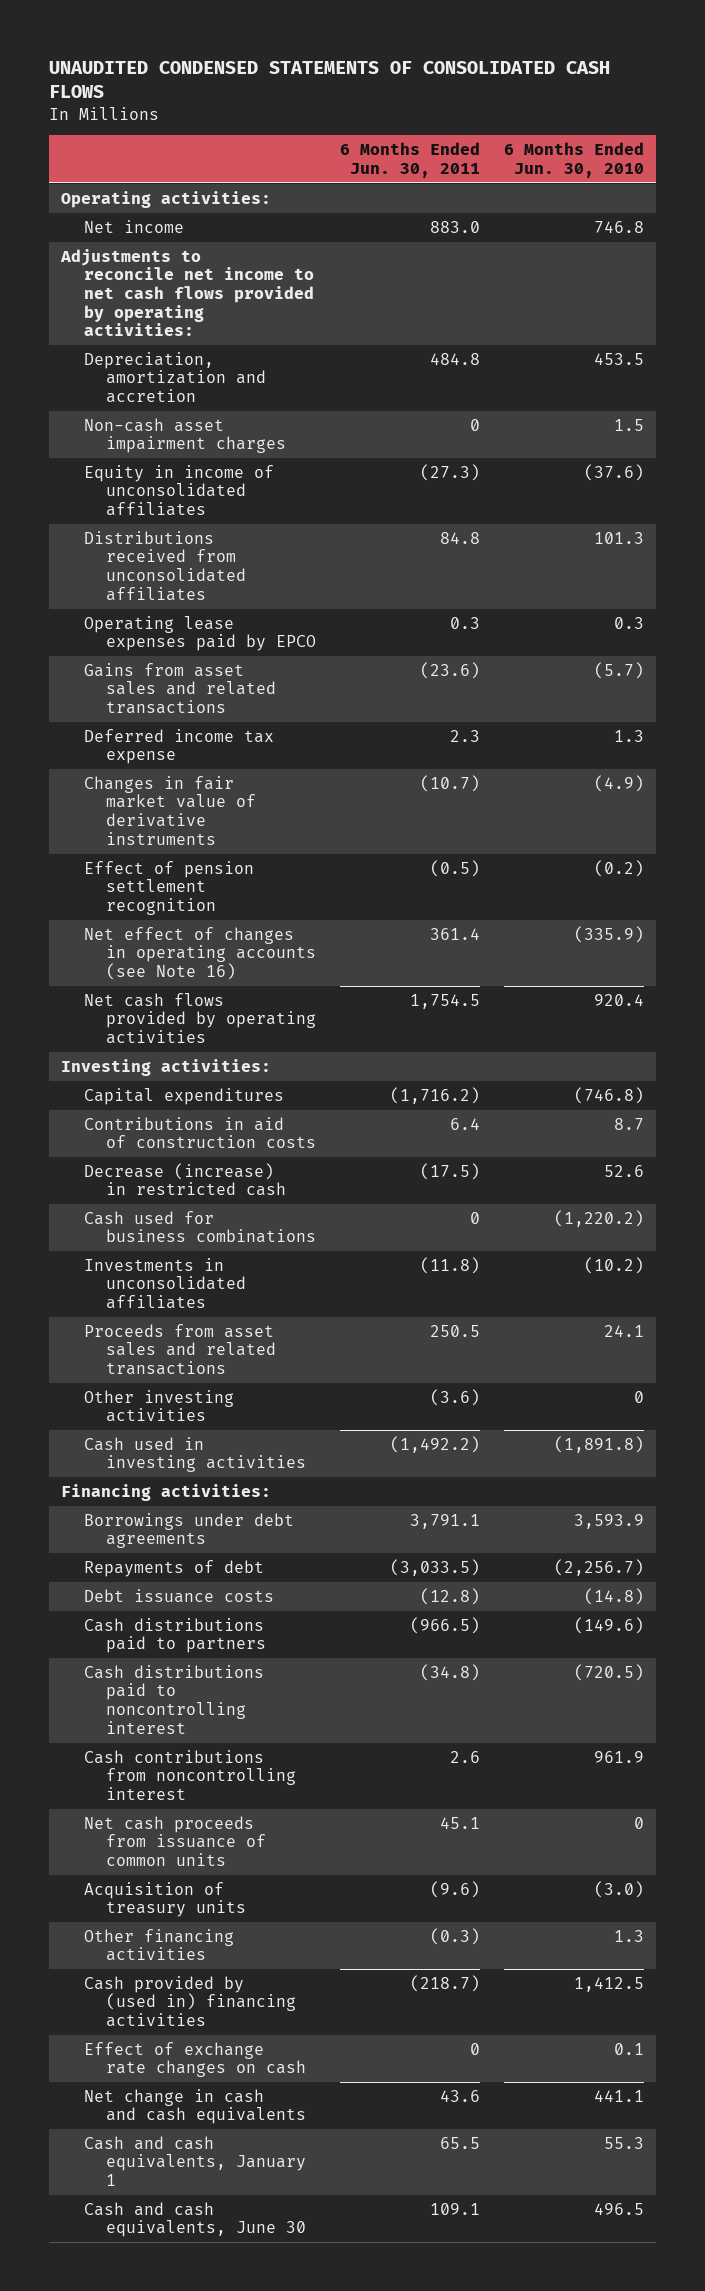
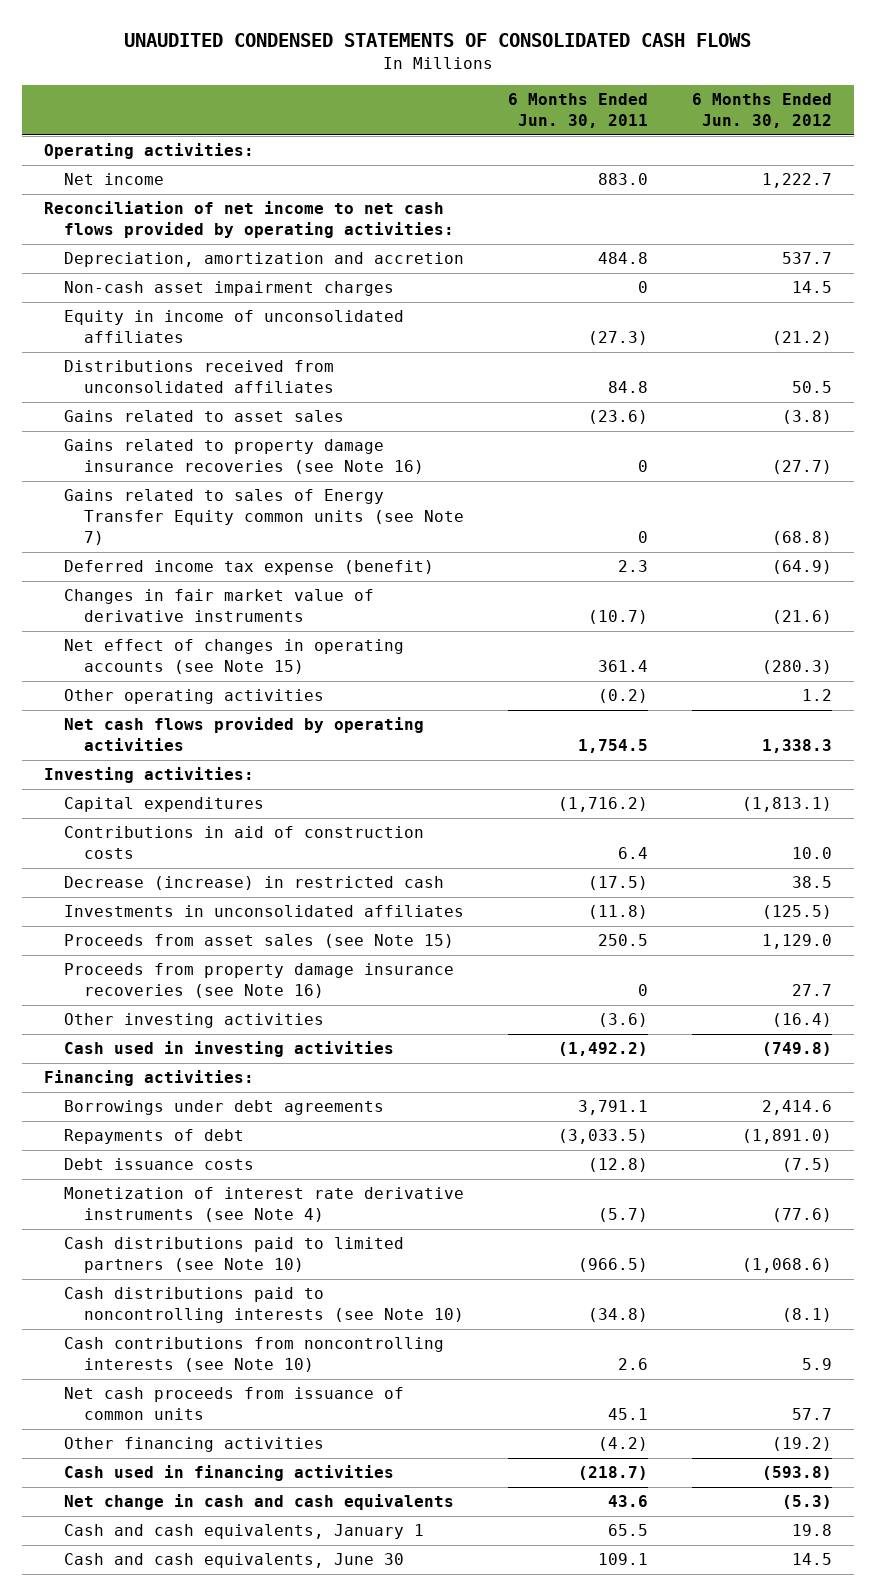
[503,142,644,178] 6 Months Ended Jun. 30, 2010 -> none
none -> [692,93,833,128] 6 Months Ended Jun. 30, 2012
[60,248,314,337] Adjustments to reconcile net income to net cash flows provided by operating activities: -> [44,201,454,239] Reconciliation of net income to net cash flows provided by operating activities:
[83,615,316,652] Operating lease expenses paid by EPCO -> none
[83,662,276,715] Gains from asset sales and related transactions -> [63,410,344,423] Gains related to asset sales
none -> [63,439,424,475] Gains related to property damage insurance recoveries (see Note 16)
none -> [63,489,464,545] Gains related to sales of Energy Transfer Equity common units (see Note 7)
[83,728,274,765] Deferred income tax expense -> [63,560,434,576] Deferred income tax expense (benefit)
[83,860,254,916] Effect of pension settlement recognition -> none
[83,926,316,981] Net effect of changes in operating accounts (see Note 16) -> [63,639,404,675] Net effect of changes in operating accounts (see Note 15)
none -> [63,689,324,705] Other operating activities
[83,1210,316,1244] Cash used for business combinations -> none
[83,1323,276,1376] Proceeds from asset sales and related transactions -> [63,934,454,949] Proceeds from asset sales (see Note 15)
none -> [63,963,454,999] Proceeds from property damage insurance recoveries (see Note 16)
none -> [63,1187,464,1223] Monetization of interest rate derivative instruments (see Note 4)
[83,1617,266,1654] Cash distributions paid to partners -> [63,1237,404,1274] Cash distributions paid to limited partners (see Note 10)
[83,1664,264,1734] Cash distributions paid to noncontrolling interest -> [63,1287,464,1324] Cash distributions paid to noncontrolling interests (see Note 10)
[83,1749,296,1801] Cash contributions from noncontrolling interest -> [63,1337,444,1373] Cash contributions from noncontrolling interests (see Note 10)
[83,1881,246,1918] Acquisition of treasury units -> none
[83,2041,306,2078] Effect of exchange rate changes on cash -> none
[429,1927,480,1945] (0.3) -> [598,1437,649,1452] (4.2)
[83,1975,296,2028] Cash provided by (used in) financing activities -> [63,1465,394,1482] Cash used in financing activities

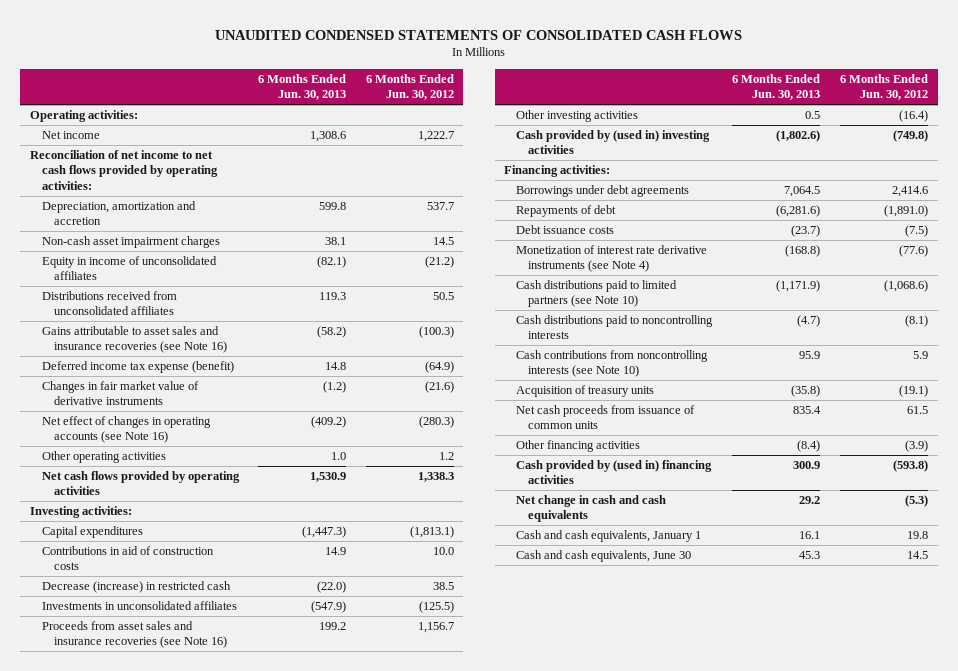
[508,93,649,128] 6 Months Ended Jun. 30, 2011 -> none
none -> [258,73,347,101] 6 Months Ended Jun. 30, 2013
[63,439,424,475] Gains related to property damage insurance recoveries (see Note 16) -> none
[63,489,464,545] Gains related to sales of Energy Transfer Equity common units (see Note 7) -> none
[63,410,344,423] Gains related to asset sales -> [41,326,227,354] Gains attributable to asset sales and insurance recoveries (see Note 16)
[782,410,833,425] (3.8) -> [418,326,454,339] (100.3)
[63,639,404,675] Net effect of changes in operating accounts (see Note 15) -> [41,416,211,444] Net effect of changes in operating accounts (see Note 16)
[63,963,454,999] Proceeds from property damage insurance recoveries (see Note 16) -> none
[63,934,454,949] Proceeds from asset sales (see Note 15) -> [41,621,227,649] Proceeds from asset sales and insurance recoveries (see Note 16)
[762,934,833,950] 1,129.0 -> [417,622,454,634] 1,156.7
[63,1041,394,1058] Cash used in investing activities -> [515,130,710,155] Cash provided by (used in) investing activities
[63,1287,464,1324] Cash distributions paid to noncontrolling interests (see Note 10) -> [515,315,713,340] Cash distributions paid to noncontrolling interests
none -> [515,385,654,398] Acquisition of treasury units
[792,1408,833,1421] 57.7 -> [906,406,928,415] 61.5
[772,1437,833,1452] (19.2) -> [904,440,928,453] (3.9)
[63,1465,394,1482] Cash used in financing activities -> [515,460,712,485] Cash provided by (used in) financing activities

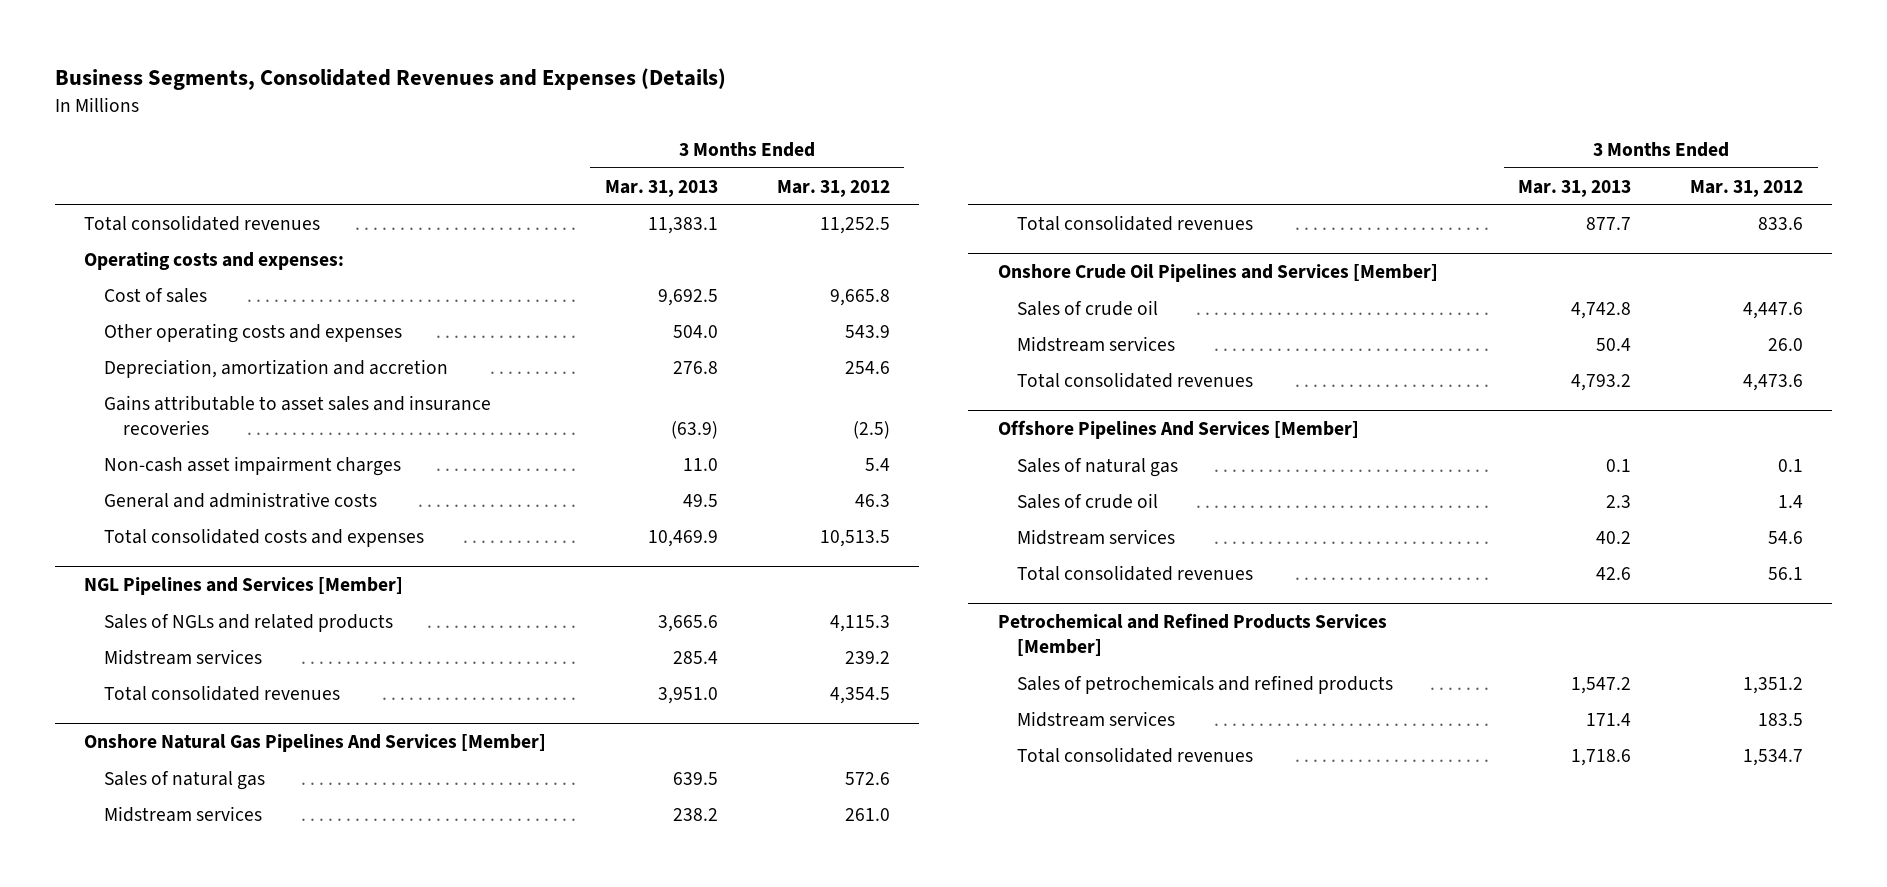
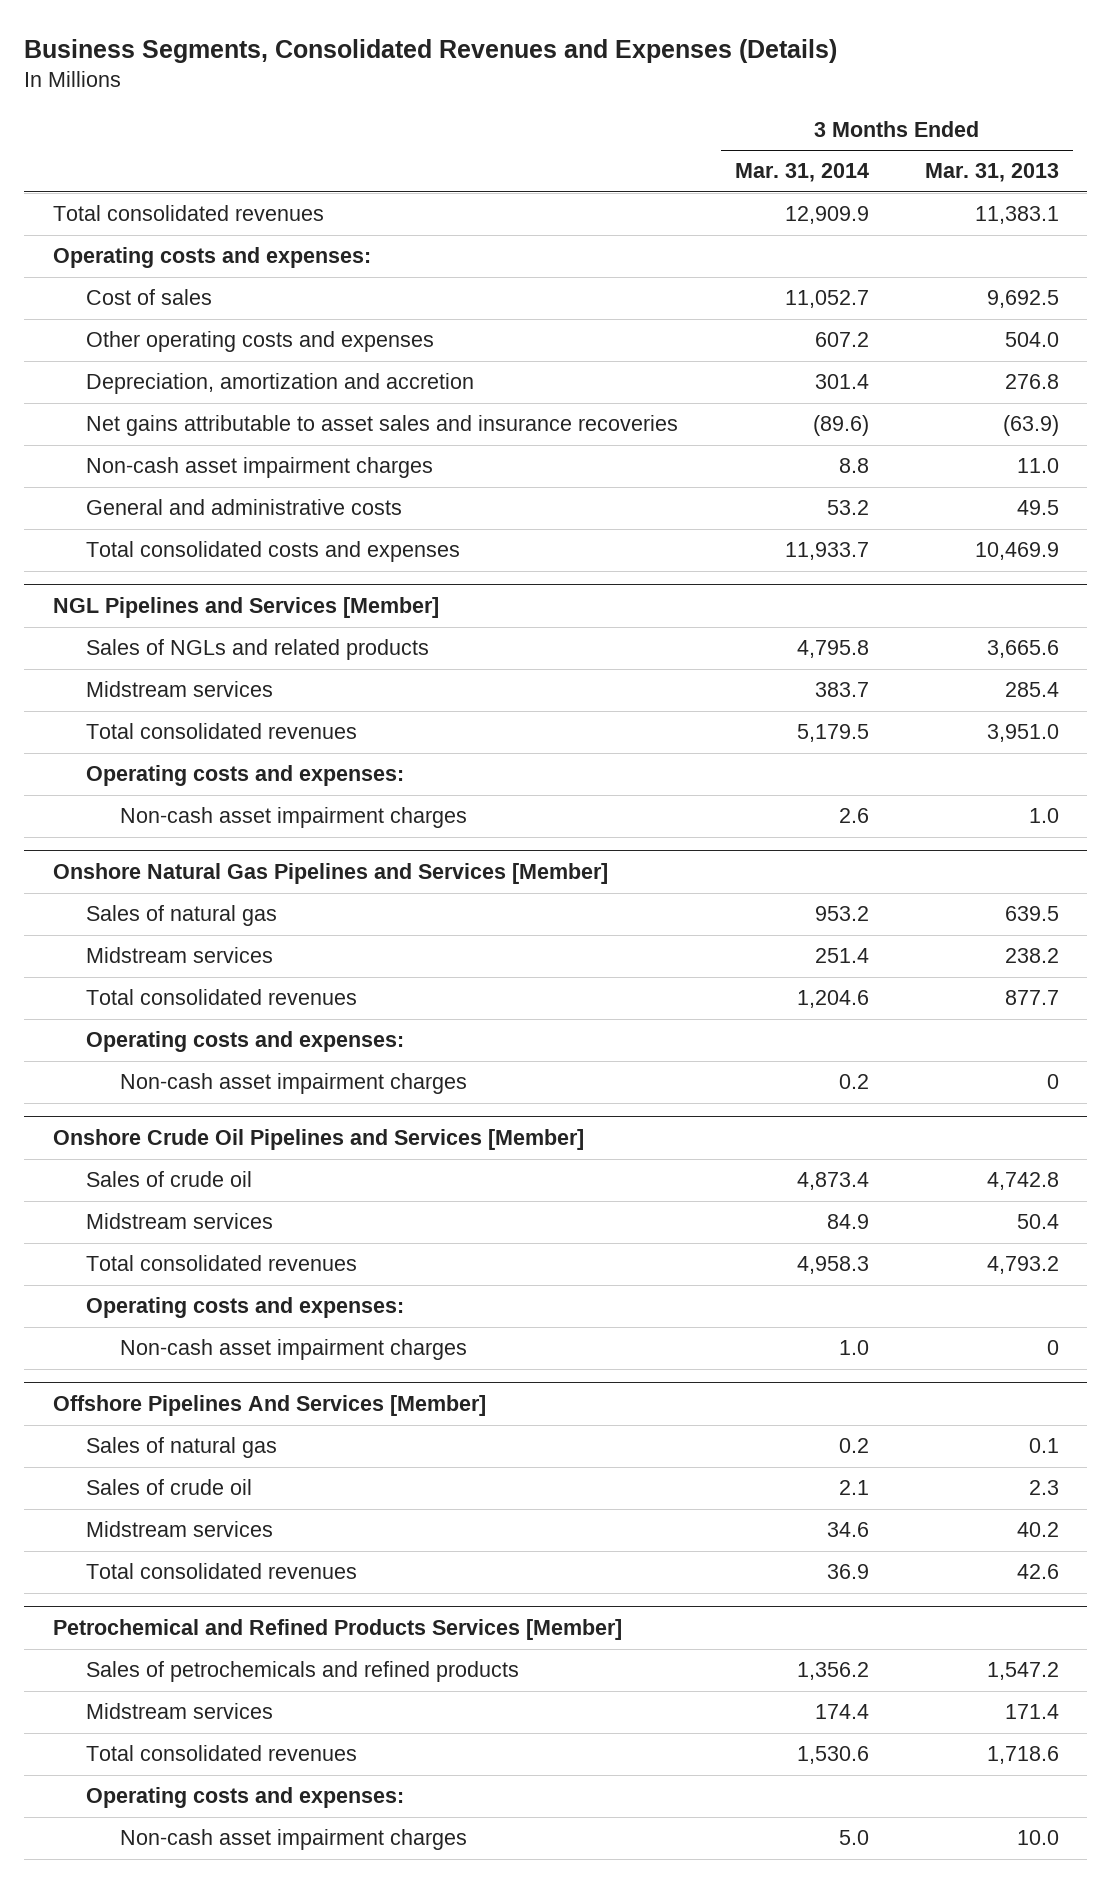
[776,179,890,197] Mar. 31, 2012 -> none
none -> [734,163,869,183] Mar. 31, 2014
[103,394,491,435] Gains attributable to asset sales and insurance recoveries -> [86,415,679,437] Net gains attributable to asset sales and insurance recoveries
none -> [86,765,405,787] Operating costs and expenses:
none -> [120,807,468,829] Non-cash asset impairment charges
[84,734,547,753] Onshore Natural Gas Pipelines And Services [Member] -> [52,863,608,885] Onshore Natural Gas Pipelines and Services [Member]
none -> [86,1031,405,1053] Operating costs and expenses:
none -> [120,1073,468,1095] Non-cash asset impairment charges
none -> [86,1297,405,1319] Operating costs and expenses:
none -> [120,1339,468,1361] Non-cash asset impairment charges
none -> [86,1787,405,1809] Operating costs and expenses:
none -> [120,1829,468,1851] Non-cash asset impairment charges

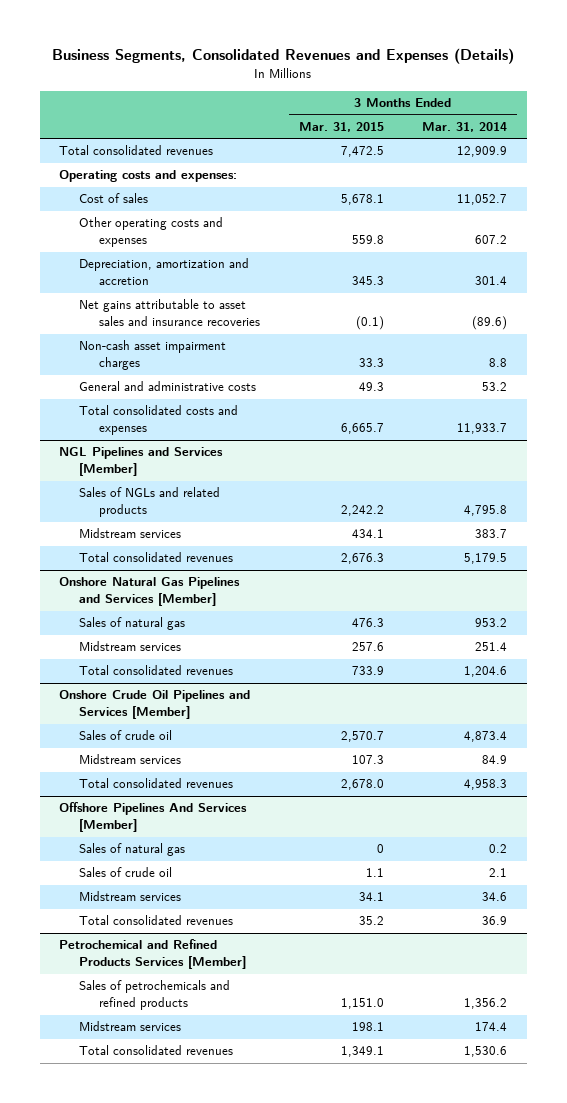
[925,163,1060,183] Mar. 31, 2013 -> none
none -> [298,122,384,133] Mar. 31, 2015
[86,765,405,787] Operating costs and expenses: -> none
[120,807,468,829] Non-cash asset impairment charges -> none
[86,1031,405,1053] Operating costs and expenses: -> none
[120,1073,468,1095] Non-cash asset impairment charges -> none
[86,1297,405,1319] Operating costs and expenses: -> none
[120,1339,468,1361] Non-cash asset impairment charges -> none
[86,1787,405,1809] Operating costs and expenses: -> none
[120,1829,468,1851] Non-cash asset impairment charges -> none

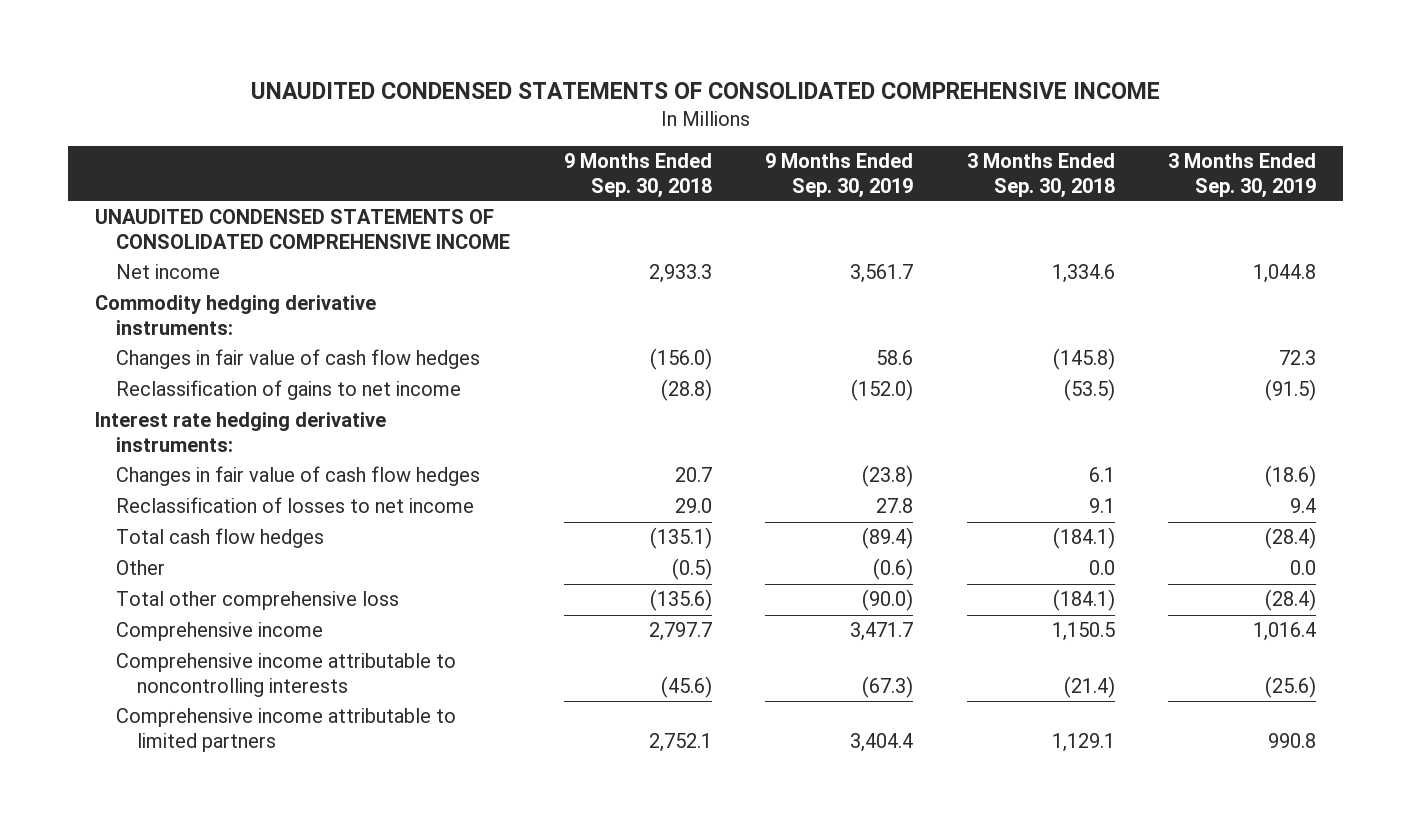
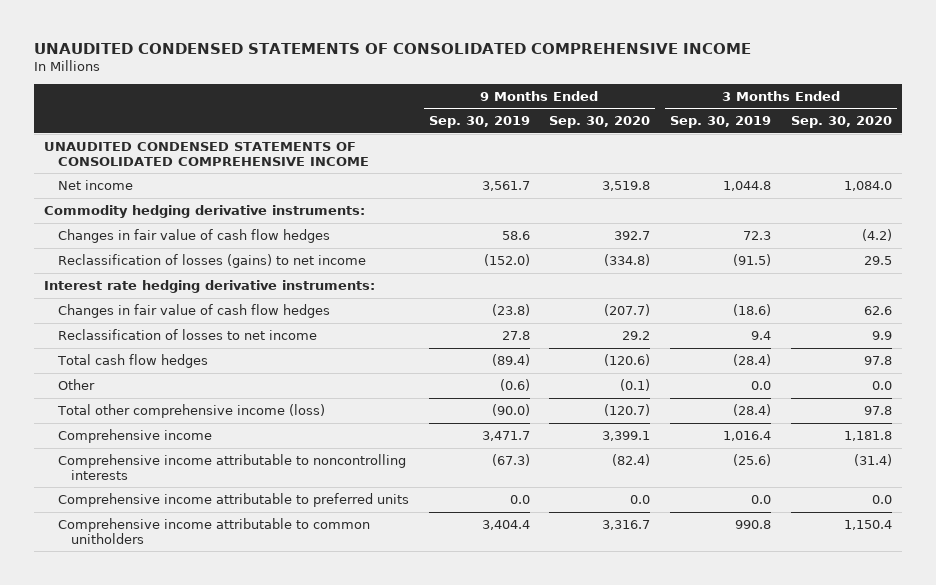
[563,153,712,198] 9 Months Ended Sep. 30, 2018 -> none
[966,153,1115,198] 3 Months Ended Sep. 30, 2018 -> none
none -> [549,116,651,129] Sep. 30, 2020
none -> [790,116,892,129] Sep. 30, 2020
[116,380,462,401] Reclassification of gains to net income -> [57,253,366,268] Reclassification of losses (gains) to net income
[116,591,400,611] Total other comprehensive loss -> [56,403,325,418] Total other comprehensive income (loss)
none -> [57,492,409,507] Comprehensive income attributable to preferred units
[116,708,457,752] Comprehensive income attributable to limited partners -> [57,517,370,544] Comprehensive income attributable to common unitholders

